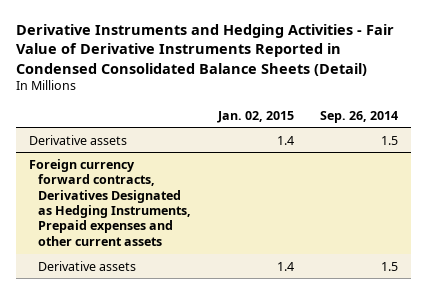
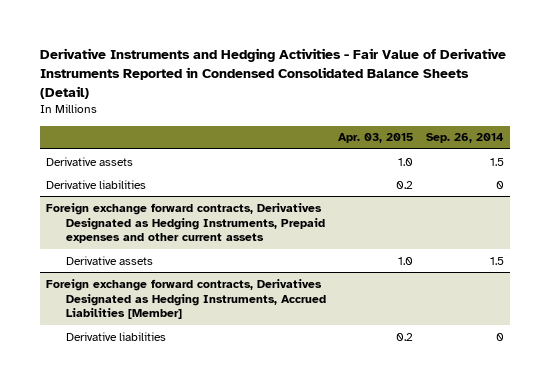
[216,110,294,123] Jan. 02, 2015 -> none
none -> [338,133,414,144] Apr. 03, 2015
none -> [46,179,147,189] Derivative liabilities
[29,158,192,246] Foreign currency forward contracts, Derivatives Designated as Hedging Instruments, Prepaid expenses and other current assets -> [46,202,325,244] Foreign exchange forward contracts, Derivatives Designated as Hedging Instruments, Prepaid expenses and other current assets
none -> [46,278,326,320] Foreign exchange forward contracts, Derivatives Designated as Hedging Instruments, Accrued Liabilities [Member]
none -> [65,331,166,341] Derivative liabilities

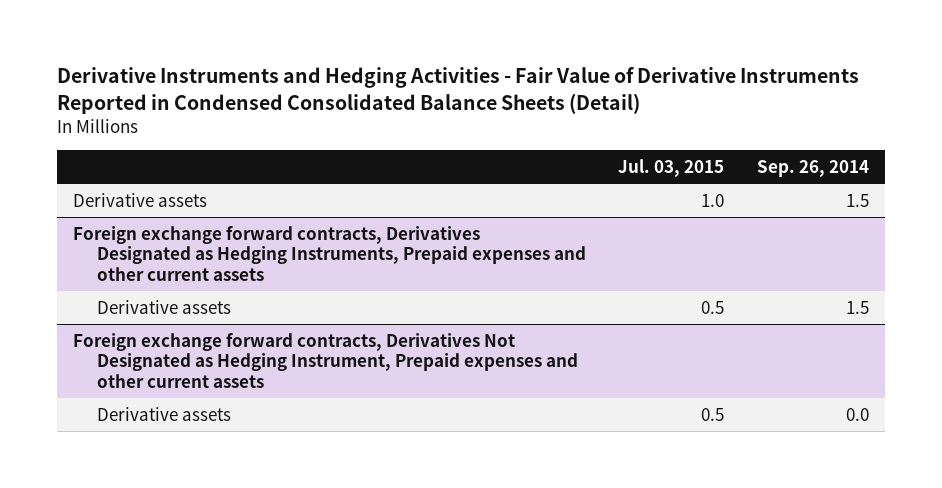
[338,133,414,144] Apr. 03, 2015 -> none
none -> [618,158,725,177] Jul. 03, 2015
[46,179,147,189] Derivative liabilities -> none
[46,278,326,320] Foreign exchange forward contracts, Derivatives Designated as Hedging Instruments, Accrued Liabilities [Member] -> none
[65,331,166,341] Derivative liabilities -> none
none -> [73,332,578,389] Foreign exchange forward contracts, Derivatives Not Designated as Hedging Instrument, Prepaid expenses and other current assets
none -> [96,406,231,421] Derivative assets

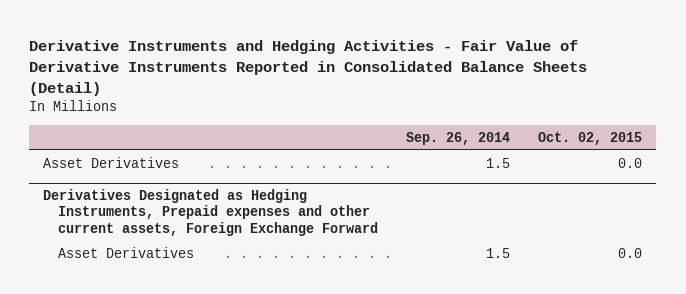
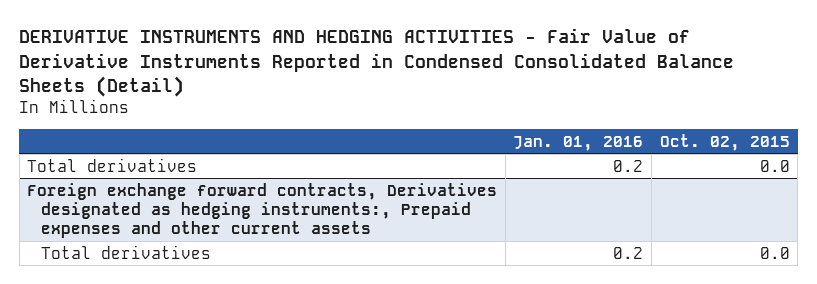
[29,39,588,97] Derivative Instruments and Hedging Activities - Fair Value of Derivative Instruments Reported in Consolidated Balance Sheets (Detail) -> [19,28,735,98] DERIVATIVE INSTRUMENTS AND HEDGING ACTIVITIES - Fair Value of Derivative Instruments Reported in Condensed Consolidated Balance Sheets (Detail)
[406,131,511,145] Sep. 26, 2014 -> none
none -> [513,135,644,151] Jan. 01, 2016
[43,156,180,168] Asset Derivatives -> [27,157,198,172] Total derivatives
[43,188,379,236] Derivatives Designated as Hedging Instruments, Prepaid expenses and other current assets, Foreign Exchange Forward -> [27,182,498,239] Foreign exchange forward contracts, Derivatives designated as hedging instruments:, Prepaid expenses and other current assets
[58,246,195,258] Asset Derivatives -> [41,244,212,259] Total derivatives

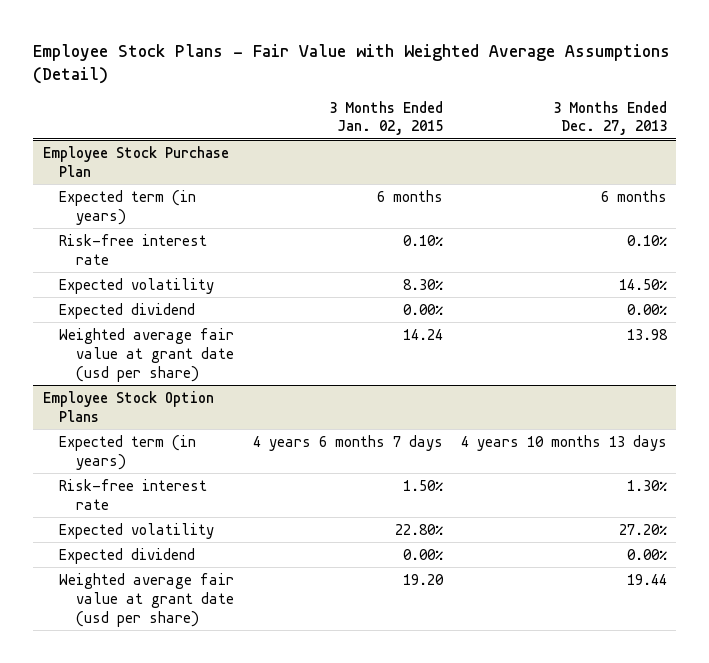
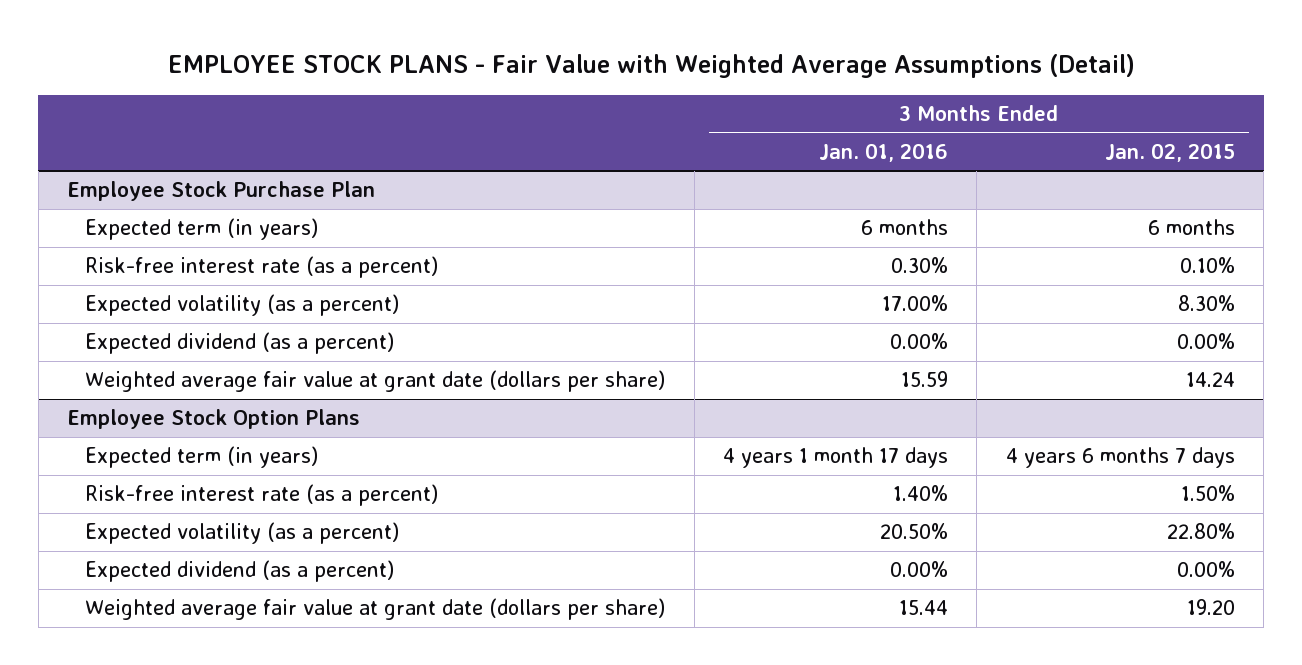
[33,43,671,84] Employee Stock Plans - Fair Value with Weighted Average Assumptions (Detail) -> [168,53,1136,78] EMPLOYEE STOCK PLANS - Fair Value with Weighted Average Assumptions (Detail)
[552,100,667,136] 3 Months Ended Dec. 27, 2013 -> none
none -> [819,142,949,162] Jan. 01, 2016
[59,233,208,265] Risk-free interest rate -> [85,256,439,279] Risk-free interest rate (as a percent)
[59,277,215,294] Expected volatility -> [85,294,400,317] Expected volatility (as a percent)
[59,302,196,319] Expected dividend -> [85,332,395,355] Expected dividend (as a percent)
[59,327,235,382] Weighted average fair value at grant date (usd per share) -> [85,370,666,393] Weighted average fair value at grant date (dollars per share)
[59,478,208,510] Risk-free interest rate -> [85,484,439,507] Risk-free interest rate (as a percent)
[59,522,215,539] Expected volatility -> [85,522,400,545] Expected volatility (as a percent)
[59,547,196,564] Expected dividend -> [85,560,395,583] Expected dividend (as a percent)
[59,572,235,627] Weighted average fair value at grant date (usd per share) -> [85,598,666,621] Weighted average fair value at grant date (dollars per share)

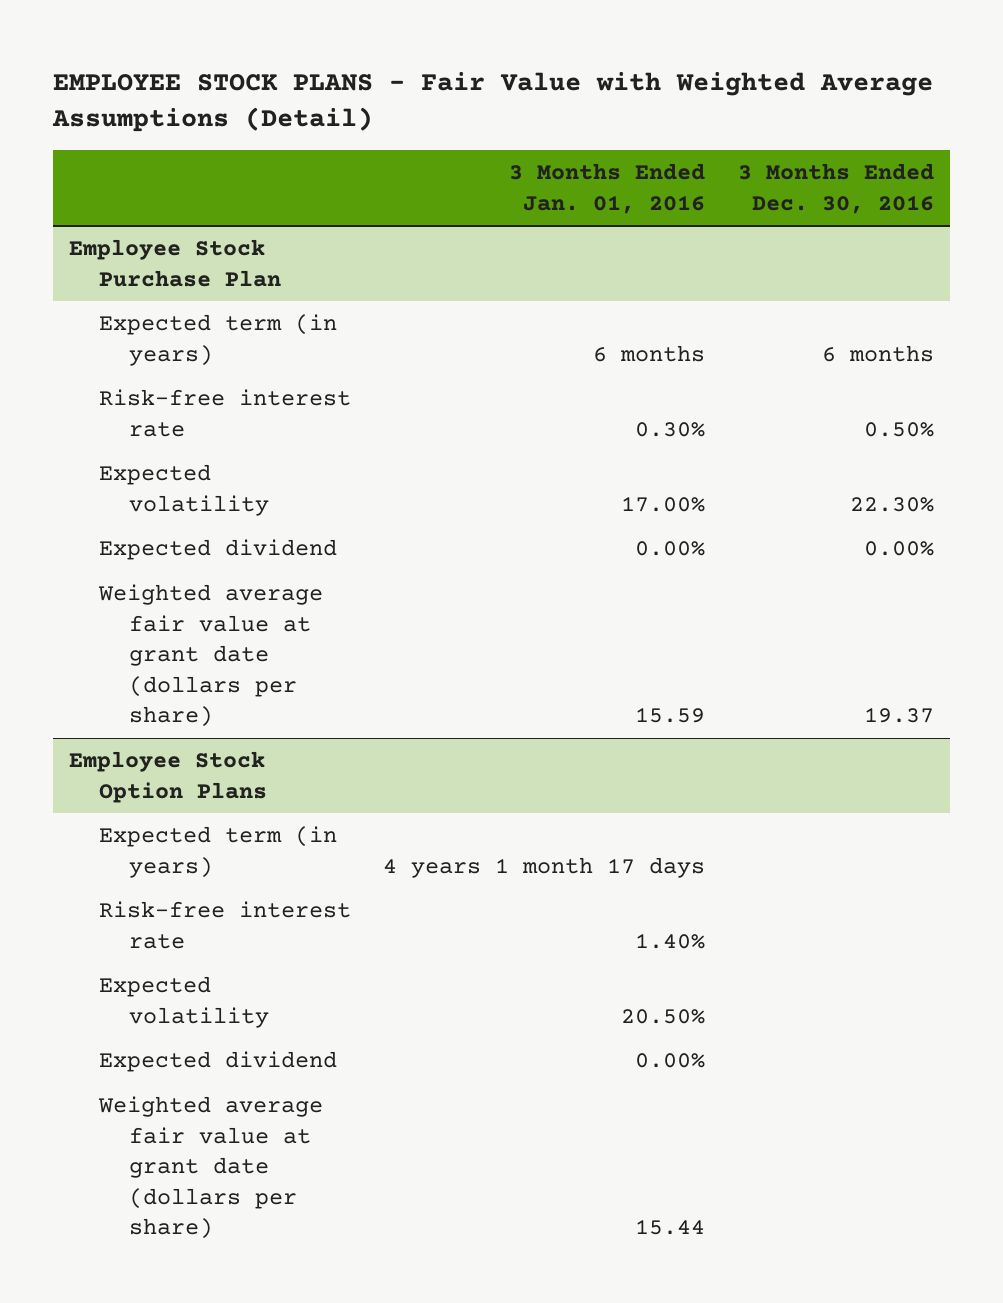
[1104,142,1235,162] Jan. 02, 2015 -> none
none -> [737,163,934,214] 3 Months Ended Dec. 30, 2016
[85,256,439,279] Risk-free interest rate (as a percent) -> [99,389,352,437] Risk-free interest rate
[85,294,400,317] Expected volatility (as a percent) -> [99,464,269,516] Expected volatility
[85,332,395,355] Expected dividend (as a percent) -> [99,539,338,561] Expected dividend
[85,484,439,507] Risk-free interest rate (as a percent) -> [99,901,352,949] Risk-free interest rate
[85,522,400,545] Expected volatility (as a percent) -> [99,976,269,1028] Expected volatility
[85,560,395,583] Expected dividend (as a percent) -> [99,1051,338,1073] Expected dividend

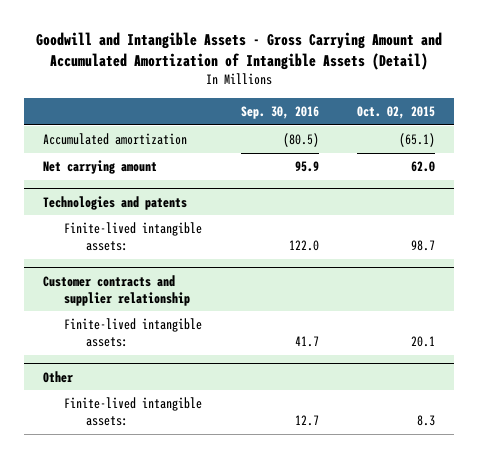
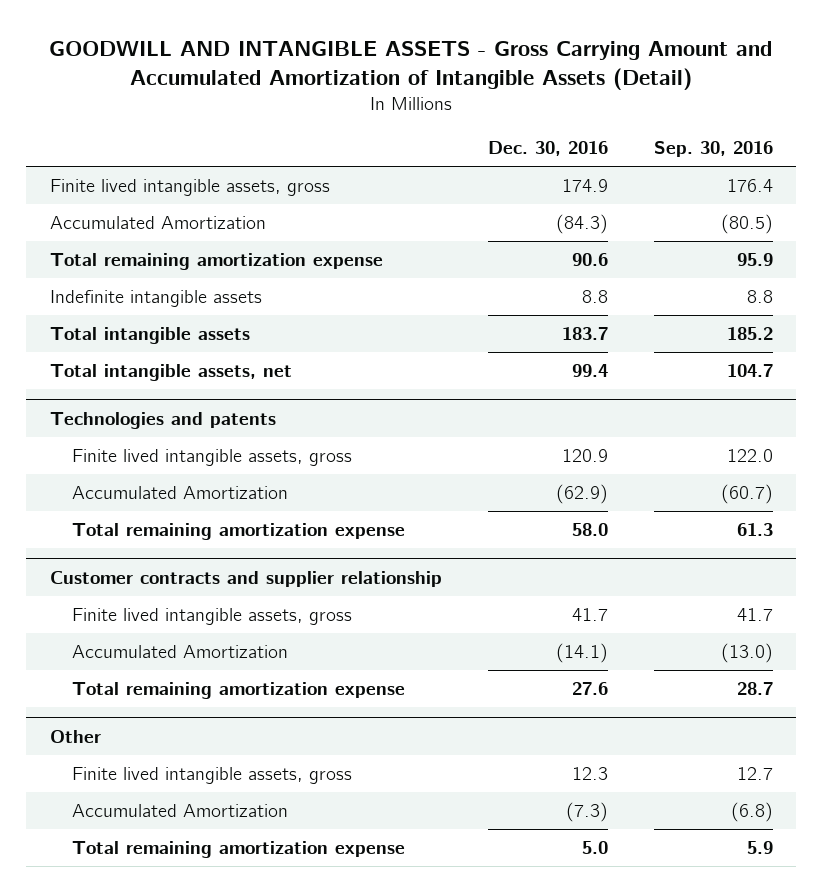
[35,31,442,70] Goodwill and Intangible Assets - Gross Carrying Amount and Accumulated Amortization of Intangible Assets (Detail) -> [49,40,773,91] GOODWILL AND INTANGIBLE ASSETS - Gross Carrying Amount and Accumulated Amortization of Intangible Assets (Detail)
[356,105,435,119] Oct. 02, 2015 -> none
none -> [487,141,608,157] Dec. 30, 2016
none -> [49,178,330,196] Finite lived intangible assets, gross
[42,133,187,146] Accumulated amortization -> [49,215,266,229] Accumulated Amortization
[42,160,157,175] Net carrying amount -> [49,252,383,270] Total remaining amortization expense
none -> [49,289,262,307] Indefinite intangible assets
none -> [49,326,250,344] Total intangible assets
none -> [49,363,292,381] Total intangible assets, net
[64,222,203,252] Finite-lived intangible assets: -> [71,448,352,466] Finite lived intangible assets, gross
none -> [71,485,288,499] Accumulated Amortization
none -> [71,522,405,540] Total remaining amortization expense
[64,318,203,348] Finite-lived intangible assets: -> [71,607,352,625] Finite lived intangible assets, gross
none -> [71,644,288,658] Accumulated Amortization
none -> [71,681,405,699] Total remaining amortization expense
[64,397,203,427] Finite-lived intangible assets: -> [71,766,352,784] Finite lived intangible assets, gross
none -> [71,803,288,817] Accumulated Amortization
none -> [71,840,405,858] Total remaining amortization expense

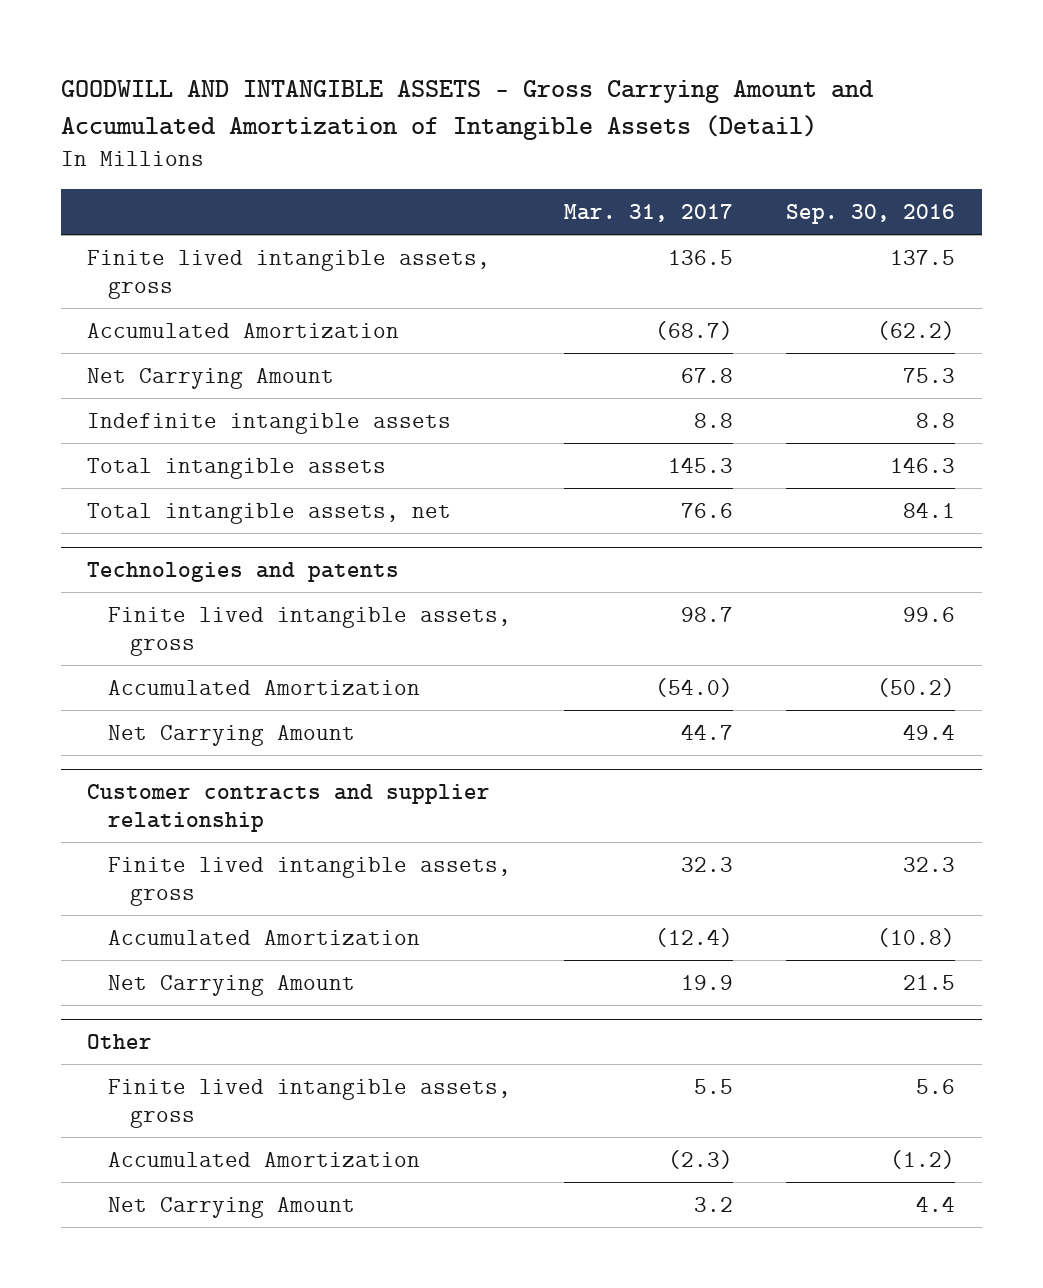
[487,141,608,157] Dec. 30, 2016 -> none
none -> [564,204,734,223] Mar. 31, 2017
[49,252,383,270] Total remaining amortization expense -> none
[727,178,774,192] 176.4 -> [890,249,956,265] 137.5
[721,213,774,234] (80.5) -> [877,320,956,340] (62.2)
none -> [87,367,335,389] Net Carrying Amount
[727,326,774,340] 185.2 -> [890,456,956,473] 146.3
[727,363,774,377] 104.7 -> [903,501,956,518] 84.1
[71,522,405,540] Total remaining amortization expense -> none
[727,448,774,462] 122.0 -> [903,606,956,622] 99.6
[721,483,774,504] (60.7) -> [877,677,956,697] (50.2)
none -> [108,724,356,746] Net Carrying Amount
[71,681,405,699] Total remaining amortization expense -> none
[737,607,774,621] 41.7 -> [903,856,956,872] 32.3
[721,642,774,663] (13.0) -> [877,927,956,947] (10.8)
none -> [108,974,356,996] Net Carrying Amount
[71,840,405,858] Total remaining amortization expense -> none
[737,766,774,780] 12.7 -> [916,1078,956,1094] 5.6
[731,801,774,822] (6.8) -> [890,1149,956,1169] (1.2)
none -> [108,1196,356,1218] Net Carrying Amount

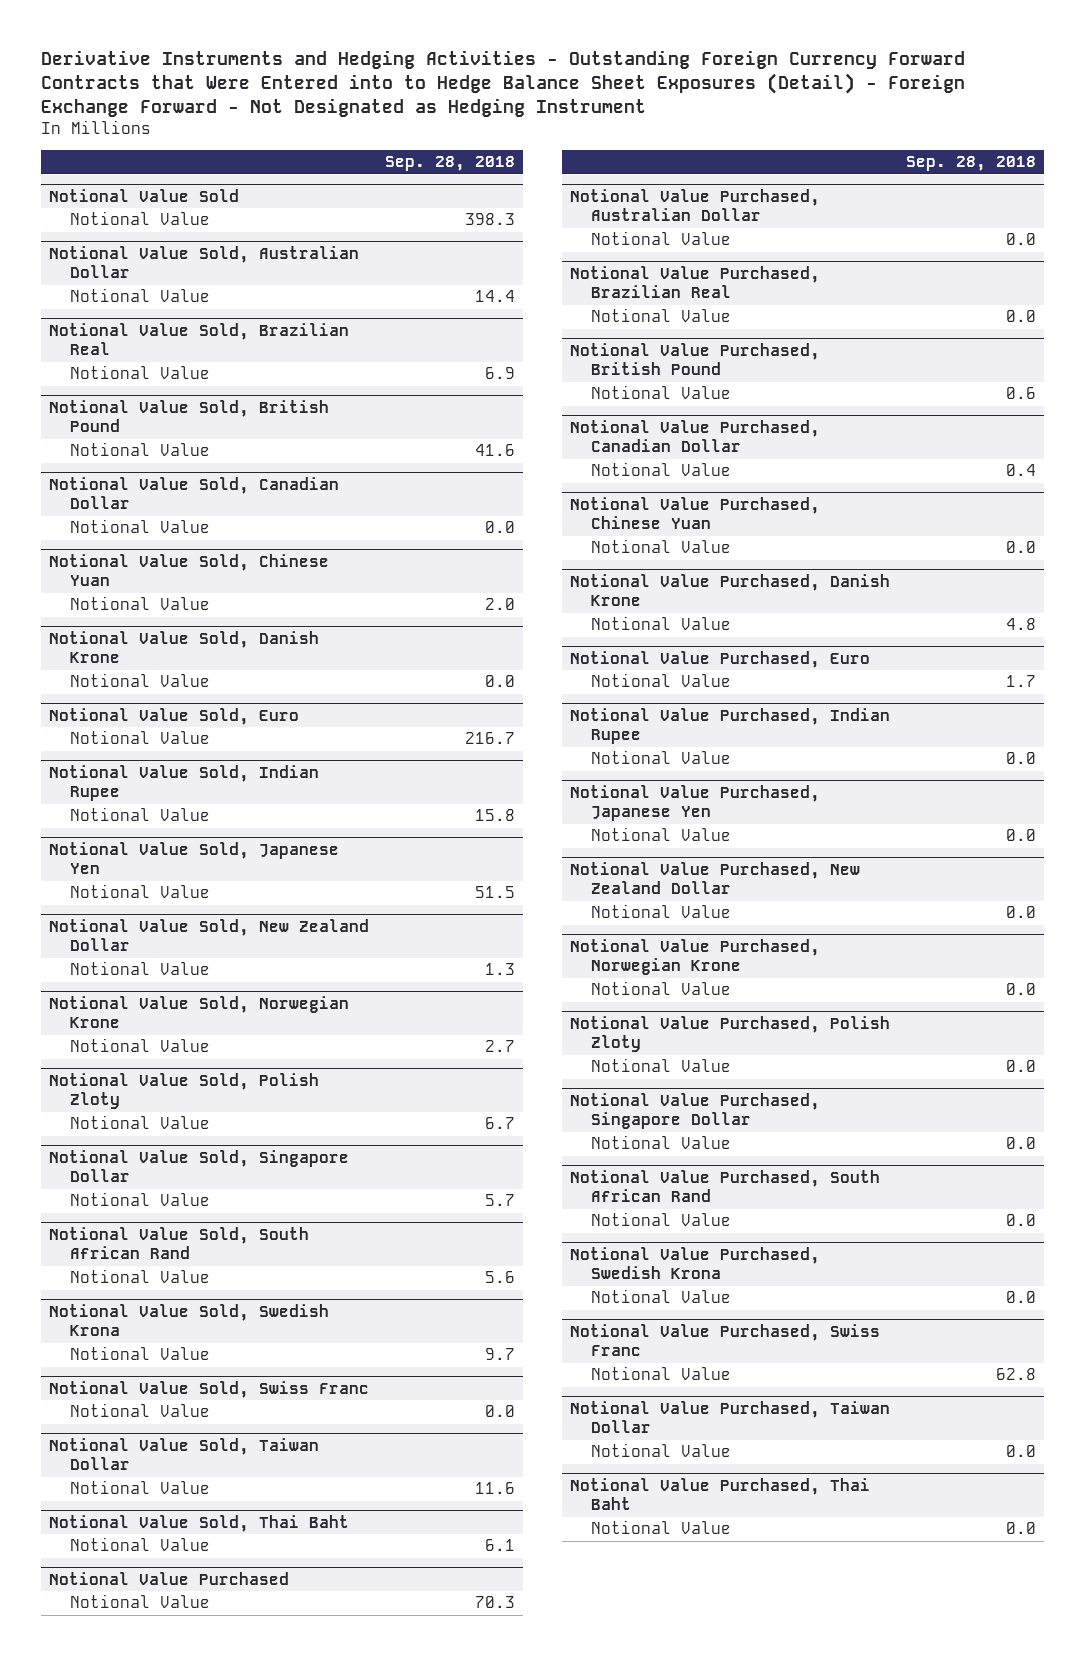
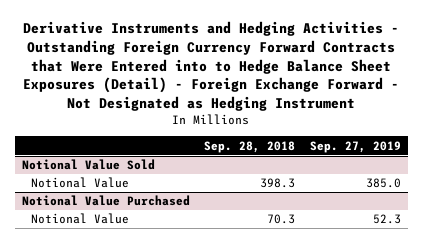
none -> [309,140,401,153] Sep. 27, 2019
[48,245,359,279] Notional Value Sold, Australian Dollar -> none
[70,288,211,303] Notional Value -> none
[48,322,349,356] Notional Value Sold, Brazilian Real -> none
[70,365,211,380] Notional Value -> none
[48,399,329,433] Notional Value Sold, British Pound -> none
[70,442,211,457] Notional Value -> none
[48,476,339,510] Notional Value Sold, Canadian Dollar -> none
[70,519,211,534] Notional Value -> none
[48,553,329,587] Notional Value Sold, Chinese Yuan -> none
[70,596,211,611] Notional Value -> none
[48,630,319,664] Notional Value Sold, Danish Krone -> none
[70,673,211,688] Notional Value -> none
[48,707,299,725] Notional Value Sold, Euro -> none
[70,730,211,745] Notional Value -> none
[48,764,319,802] Notional Value Sold, Indian Rupee -> none
[70,807,211,822] Notional Value -> none
[48,841,339,875] Notional Value Sold, Japanese Yen -> none
[70,884,211,899] Notional Value -> none
[48,918,369,952] Notional Value Sold, New Zealand Dollar -> none
[70,961,211,976] Notional Value -> none
[48,995,349,1029] Notional Value Sold, Norwegian Krone -> none
[70,1038,211,1053] Notional Value -> none
[48,1072,319,1110] Notional Value Sold, Polish Zloty -> none
[70,1115,211,1130] Notional Value -> none
[48,1149,349,1183] Notional Value Sold, Singapore Dollar -> none
[70,1192,211,1207] Notional Value -> none
[48,1226,309,1260] Notional Value Sold, South African Rand -> none
[70,1269,211,1284] Notional Value -> none
[48,1303,329,1337] Notional Value Sold, Swedish Krona -> none
[70,1346,211,1361] Notional Value -> none
[48,1380,369,1398] Notional Value Sold, Swiss Franc -> none
[70,1403,211,1418] Notional Value -> none
[48,1437,319,1471] Notional Value Sold, Taiwan Dollar -> none
[70,1480,211,1495] Notional Value -> none
[48,1514,349,1532] Notional Value Sold, Thai Baht -> none
[70,1537,211,1552] Notional Value -> none
[569,188,820,222] Notional Value Purchased, Australian Dollar -> none
[590,231,731,246] Notional Value -> none
[569,265,820,299] Notional Value Purchased, Brazilian Real -> none
[590,308,731,323] Notional Value -> none
[569,342,820,376] Notional Value Purchased, British Pound -> none
[590,385,731,400] Notional Value -> none
[569,419,820,453] Notional Value Purchased, Canadian Dollar -> none
[590,462,731,477] Notional Value -> none
[569,496,820,530] Notional Value Purchased, Chinese Yuan -> none
[590,539,731,554] Notional Value -> none
[569,573,890,607] Notional Value Purchased, Danish Krone -> none
[590,616,731,631] Notional Value -> none
[569,650,870,668] Notional Value Purchased, Euro -> none
[590,673,731,688] Notional Value -> none
[569,707,890,745] Notional Value Purchased, Indian Rupee -> none
[590,750,731,765] Notional Value -> none
[569,784,820,822] Notional Value Purchased, Japanese Yen -> none
[590,827,731,842] Notional Value -> none
[569,861,860,895] Notional Value Purchased, New Zealand Dollar -> none
[590,904,731,919] Notional Value -> none
[569,938,820,976] Notional Value Purchased, Norwegian Krone -> none
[590,981,731,996] Notional Value -> none
[569,1015,890,1053] Notional Value Purchased, Polish Zloty -> none
[590,1058,731,1073] Notional Value -> none
[569,1092,820,1130] Notional Value Purchased, Singapore Dollar -> none
[590,1135,731,1150] Notional Value -> none
[569,1169,880,1203] Notional Value Purchased, South African Rand -> none
[590,1212,731,1227] Notional Value -> none
[569,1246,820,1280] Notional Value Purchased, Swedish Krona -> none
[590,1289,731,1304] Notional Value -> none
[569,1323,880,1357] Notional Value Purchased, Swiss Franc -> none
[590,1366,731,1381] Notional Value -> none
[569,1400,890,1434] Notional Value Purchased, Taiwan Dollar -> none
[590,1443,731,1458] Notional Value -> none
[569,1477,870,1511] Notional Value Purchased, Thai Baht -> none
[590,1520,731,1535] Notional Value -> none

